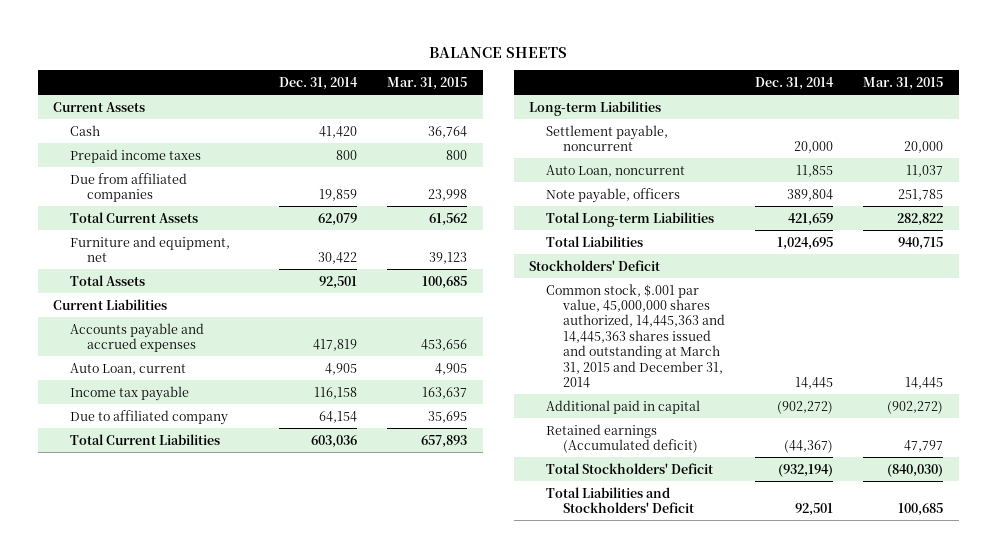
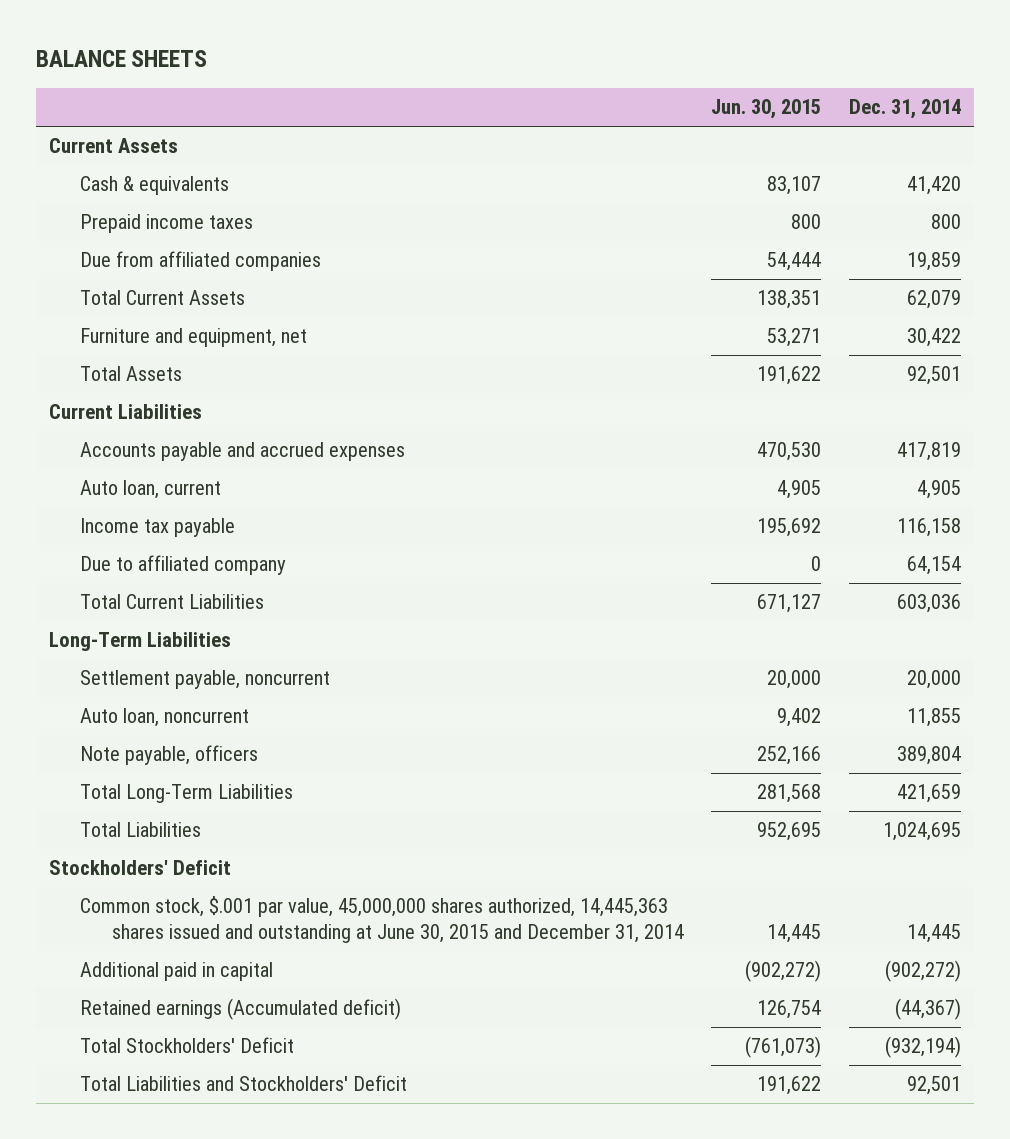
[387,77,468,91] Mar. 31, 2015 -> none
none -> [711,99,822,120] Jun. 30, 2015
[70,124,101,136] Cash -> [80,176,230,196] Cash & equivalents
[70,362,187,375] Auto Loan, current -> [80,480,222,500] Auto loan, current
[529,100,662,116] Long-term Liabilities -> [49,632,232,652] Long-Term Liabilities
[546,164,686,177] Auto Loan, noncurrent -> [80,708,250,728] Auto loan, noncurrent
[546,211,715,227] Total Long-term Liabilities -> [80,784,294,804] Total Long-Term Liabilities
[546,283,725,389] Common stock, $.001 par value, 45,000,000 shares authorized, 14,445,363 and 14,445,363 shares issued and outstanding at March 31, 2015 and December 31, 2014 -> [80,896,684,943] Common stock, $.001 par value, 45,000,000 shares authorized, 14,445,363 shares issued and outstanding at June 30, 2015 and December 31, 2014

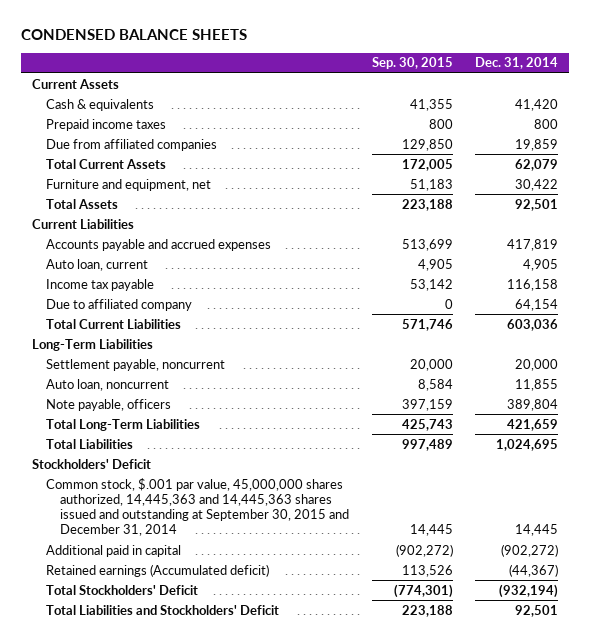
[35,50,207,68] BALANCE SHEETS -> [20,29,247,41] CONDENSED BALANCE SHEETS
[711,99,822,120] Jun. 30, 2015 -> none
none -> [371,57,453,70] Sep. 30, 2015
[80,896,684,943] Common stock, $.001 par value, 45,000,000 shares authorized, 14,445,363 shares issued and outstanding at June 30, 2015 and December 31, 2014 -> [46,477,350,537] Common stock, $.001 par value, 45,000,000 shares authorized, 14,445,363 and 14,445,363 shares issued and outstanding at September 30, 2015 and December 31, 2014

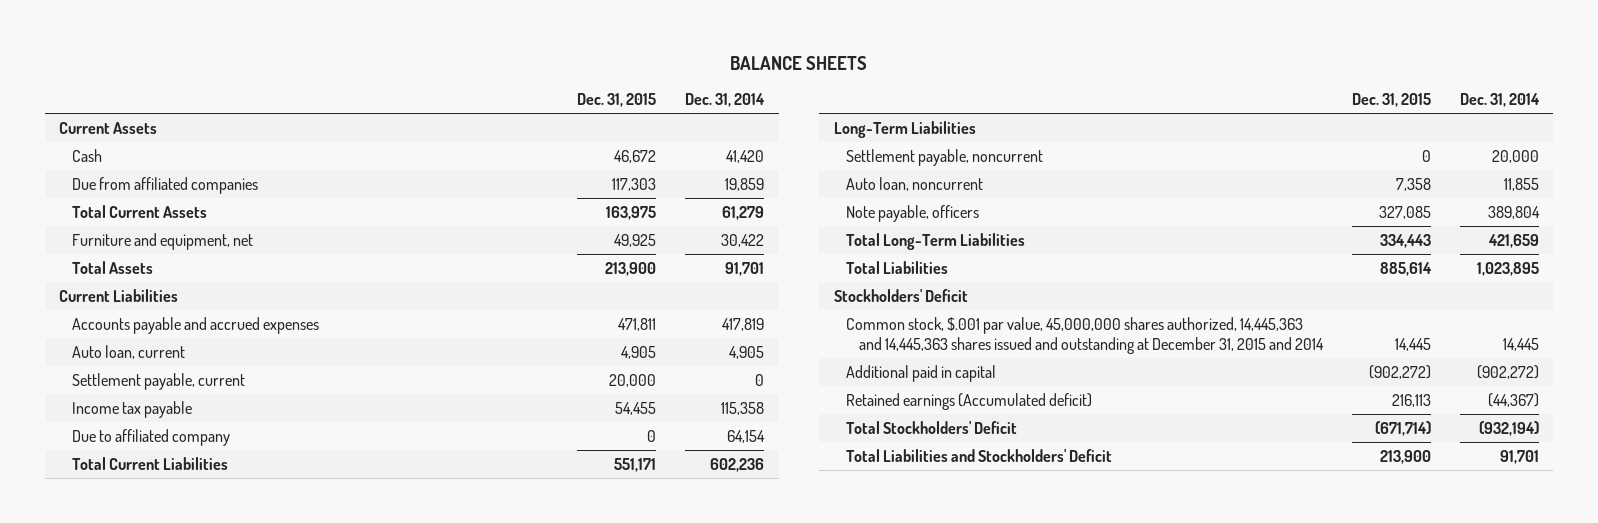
[20,29,247,41] CONDENSED BALANCE SHEETS -> [730,55,868,70] BALANCE SHEETS
[371,57,453,70] Sep. 30, 2015 -> none
none -> [577,93,657,108] Dec. 31, 2015
[46,118,167,131] Prepaid income taxes -> none
[46,98,155,111] Cash & equivalents -> [71,148,102,162] Cash
[515,158,559,171] 62,079 -> [722,205,765,220] 61,279
[515,198,559,211] 92,501 -> [725,261,765,276] 91,701
none -> [71,372,245,390] Settlement payable, current
[507,278,559,291] 116,158 -> [721,401,765,415] 115,358
[507,318,559,331] 603,036 -> [710,457,765,472] 602,236
[496,438,559,451] 1,024,695 -> [1476,261,1539,276] 1,023,895
[46,477,350,537] Common stock, $.001 par value, 45,000,000 shares authorized, 14,445,363 and 14,445,363 shares issued and outstanding at September 30, 2015 and December 31, 2014 -> [846,316,1324,355] Common stock, $.001 par value, 45,000,000 shares authorized, 14,445,363 and 14,445,363 shares issued and outstanding at December 31, 2015 and 2014
[515,604,559,617] 92,501 -> [1499,449,1539,464] 91,701

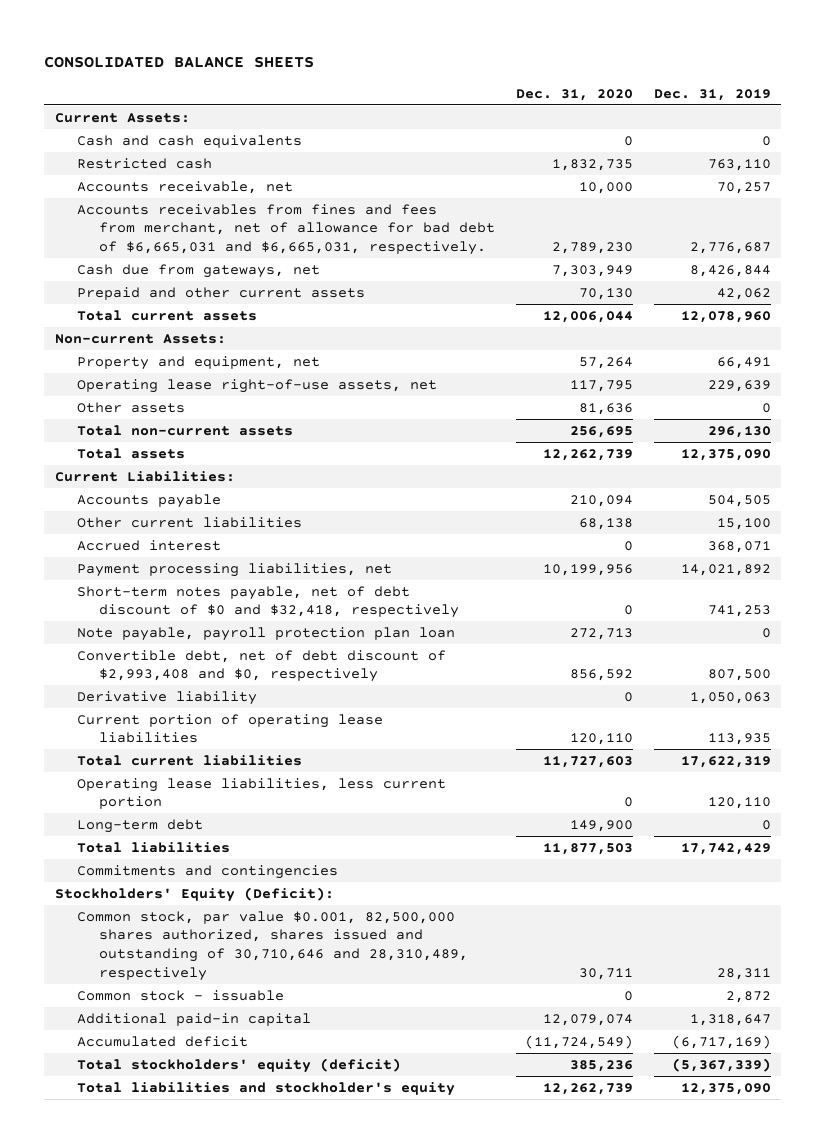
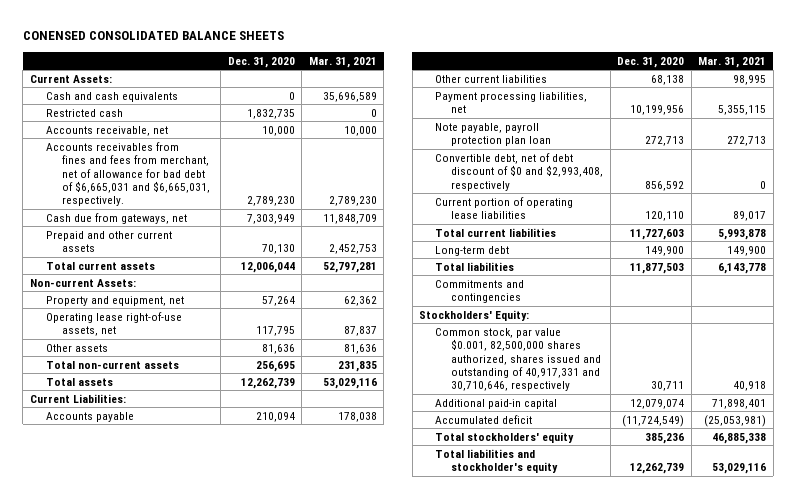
[44,56,315,69] CONSOLIDATED BALANCE SHEETS -> [22,31,284,41] CONENSED CONSOLIDATED BALANCE SHEETS
[653,88,771,101] Dec. 31, 2019 -> none
none -> [308,56,377,68] Mar. 31, 2021
[76,539,221,551] Accrued interest -> none
[76,585,459,619] Short-term notes payable, net of debt discount of $0 and $32,418, respectively -> none
[76,690,257,705] Derivative liability -> none
[76,649,446,683] Convertible debt, net of debt discount of $2,993,408 and $0, respectively -> [435,152,604,191] Convertible debt, net of debt discount of $0 and $2,993,408, respectively
[76,777,446,810] Operating lease liabilities, less current portion -> none
[76,989,284,1001] Common stock - issuable -> none
[54,886,334,902] Stockholders' Equity (Deficit): -> [419,309,530,321] Stockholders' Equity:
[76,910,468,981] Common stock, par value $0.001, 82,500,000 shares authorized, shares issued and outstanding of 30,710,646 and 28,310,489, respectively -> [435,327,602,392] Common stock, par value $0.001, 82,500,000 shares authorized, shares issued and outstanding of 40,917,331 and 30,710,646, respectively
[76,1057,401,1073] Total stockholders' equity (deficit) -> [435,431,575,443] Total stockholders' equity

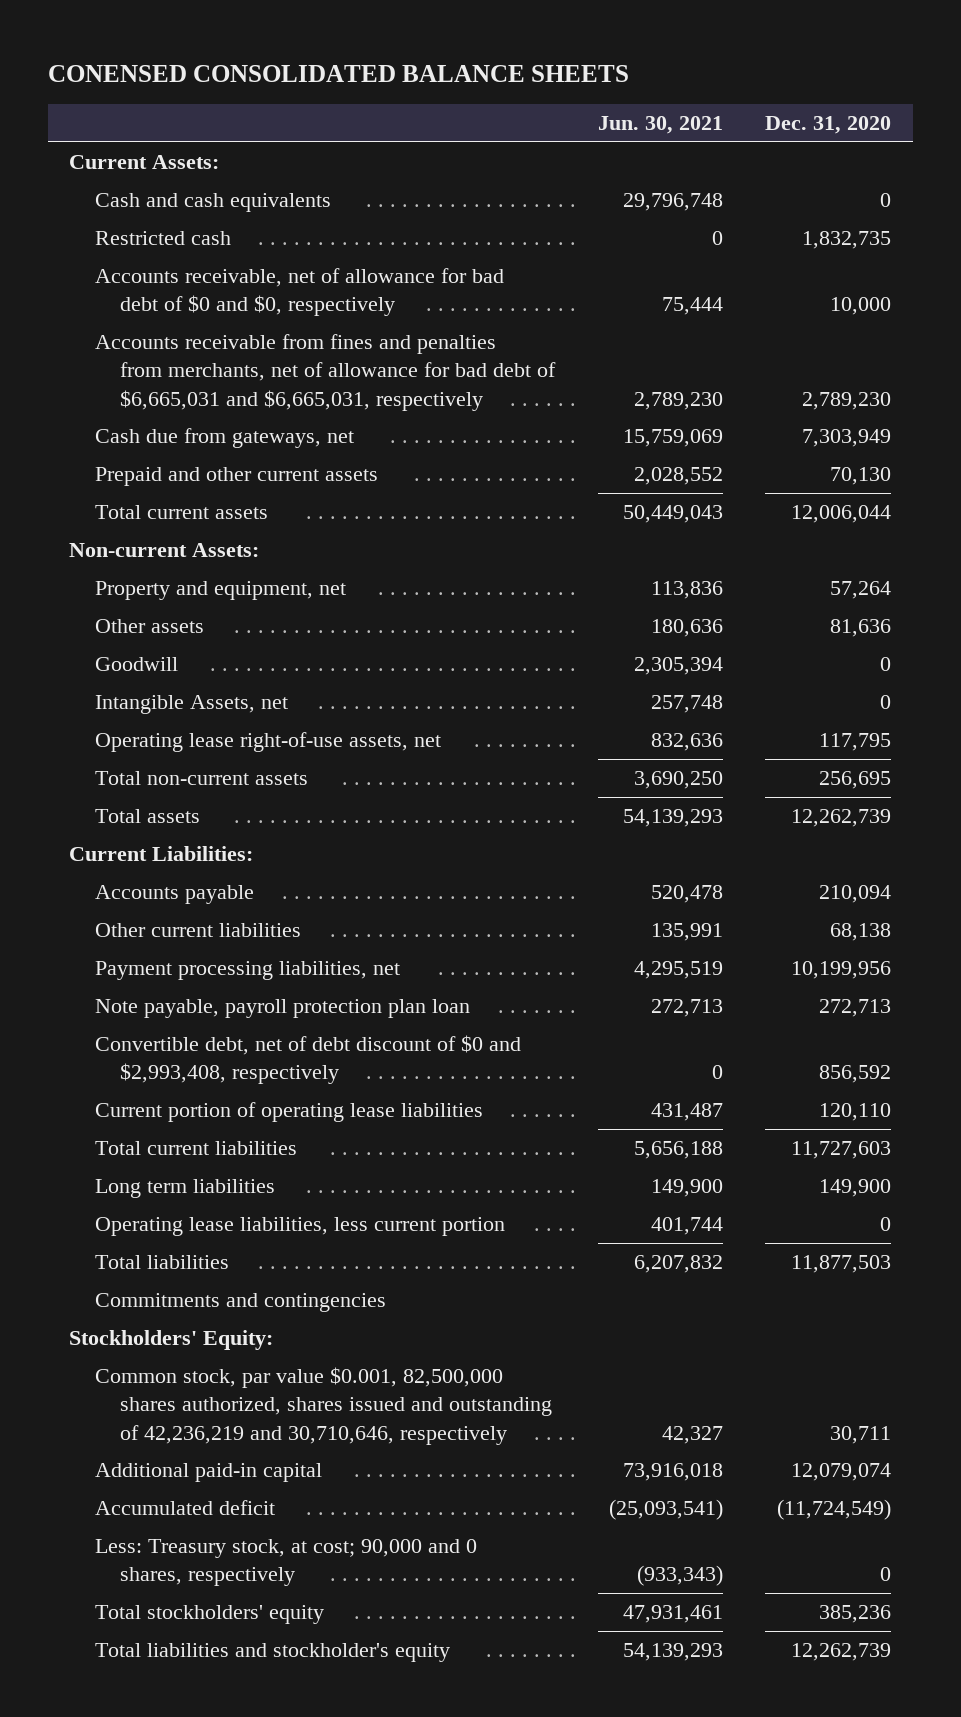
[308,56,377,68] Mar. 31, 2021 -> none
none -> [597,116,723,135] Jun. 30, 2021
[45,125,168,136] Accounts receivable, net -> [94,268,504,317] Accounts receivable, net of allowance for bad debt of $0 and $0, respectively
[45,141,210,207] Accounts receivables from fines and fees from merchant, net of allowance for bad debt of $6,665,031 and $6,665,031, respectively. -> [94,334,556,411] Accounts receivable from fines and penalties from merchants, net of allowance for bad debt of $6,665,031 and $6,665,031, respectively
none -> [94,657,178,672] Goodwill
none -> [94,695,288,715] Intangible Assets, net
[45,311,182,337] Operating lease right-of-use assets, net -> [94,732,441,753] Operating lease right-of-use assets, net
[435,245,510,256] Long-term debt -> [94,1179,275,1199] Long term liabilities
none -> [94,1217,505,1237] Operating lease liabilities, less current portion
[435,327,602,392] Common stock, par value $0.001, 82,500,000 shares authorized, shares issued and outstanding of 40,917,331 and 30,710,646, respectively -> [94,1367,552,1445] Common stock, par value $0.001, 82,500,000 shares authorized, shares issued and outstanding of 42,236,219 and 30,710,646, respectively
none -> [94,1539,477,1587] Less: Treasury stock, at cost; 90,000 and 0 shares, respectively

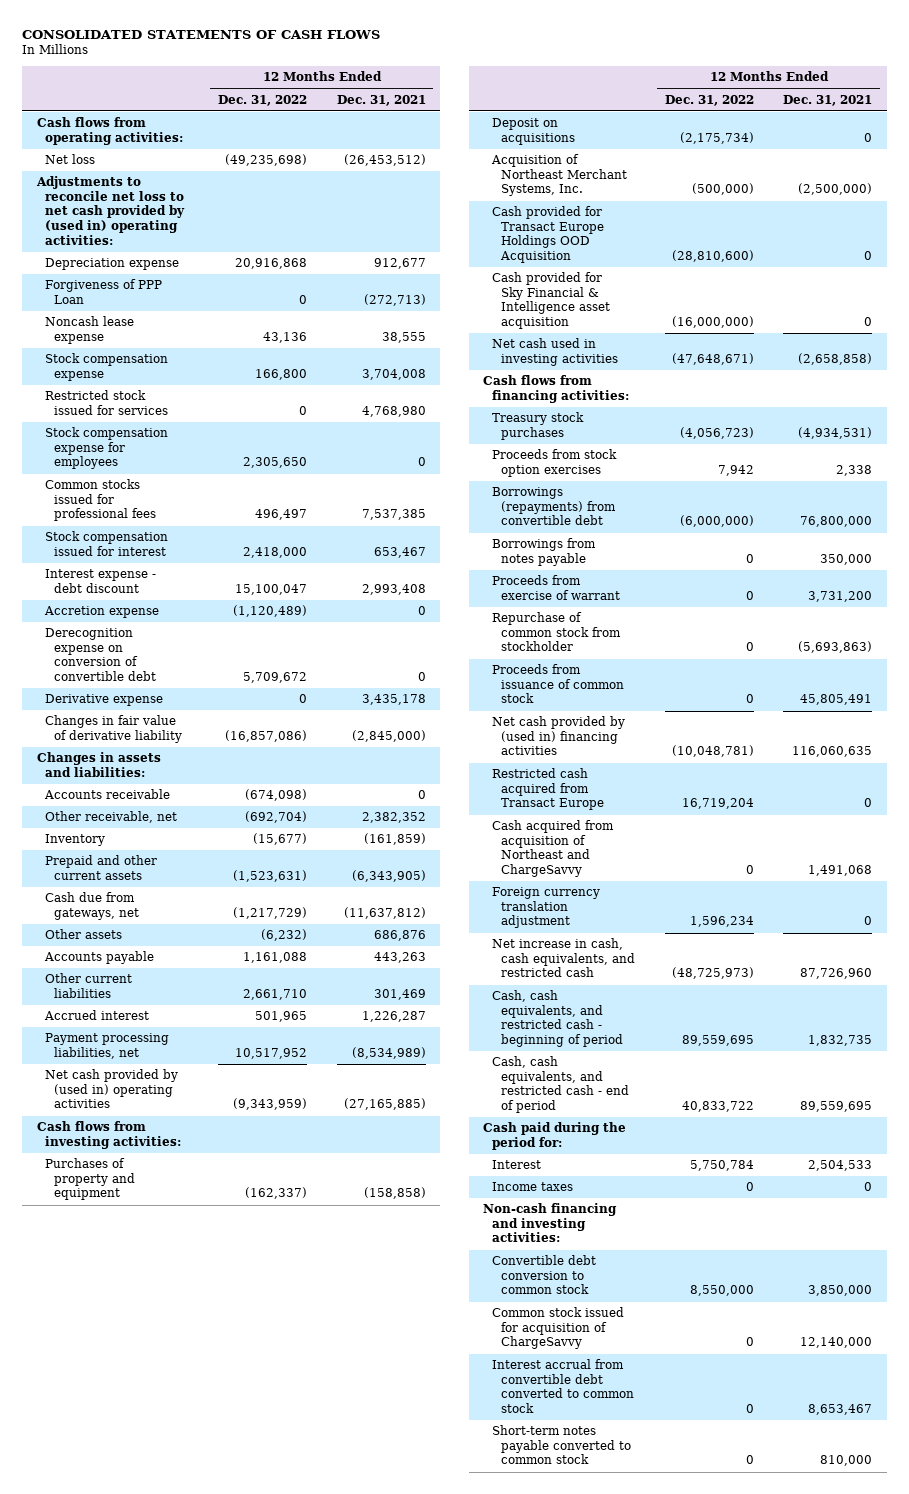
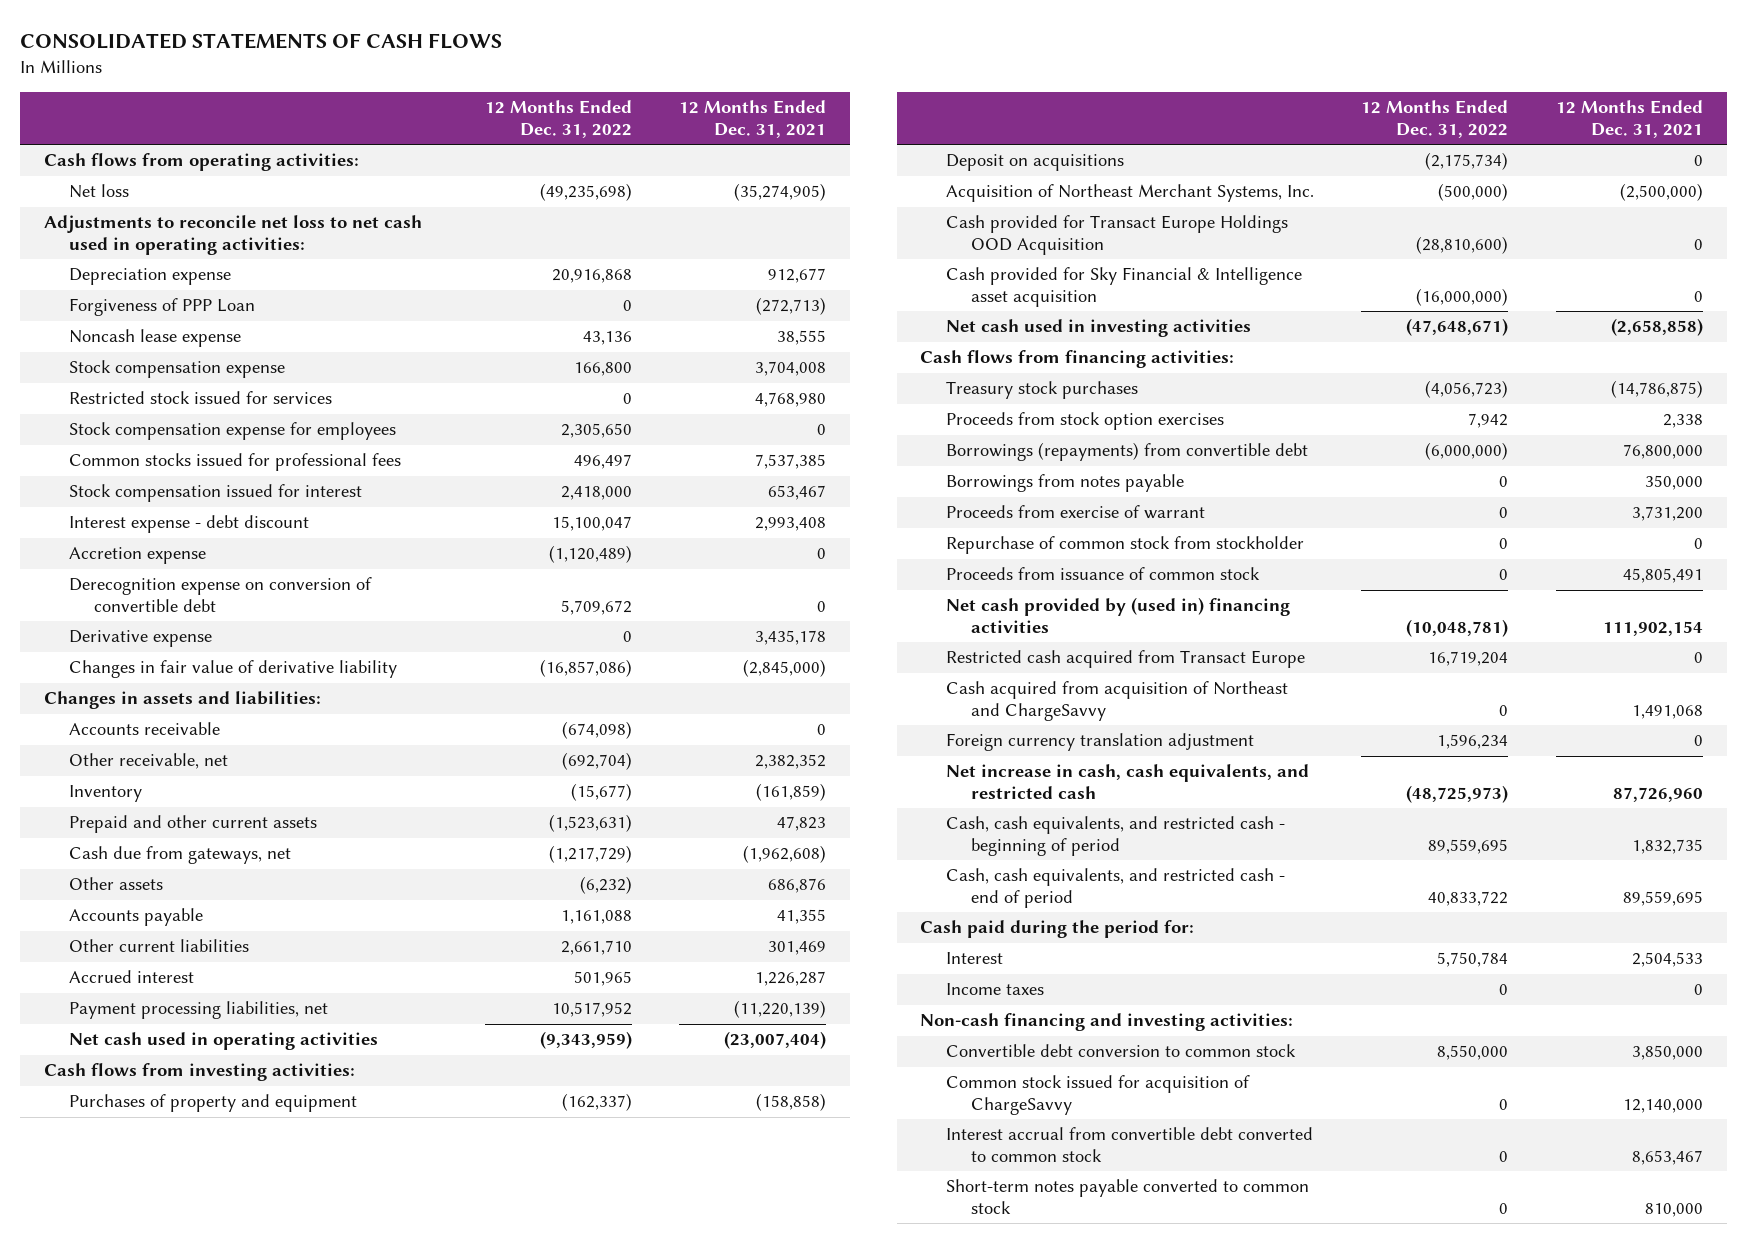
[343,154,426,167] (26,453,512) -> [734,183,827,202] (35,274,905)
[35,176,186,245] Adjustments to reconcile net loss to net cash provided by (used in) operating activities: -> [43,215,422,256] Adjustments to reconcile net loss to net cash used in operating activities:
[351,869,426,882] (6,343,905) -> [777,816,827,832] 47,823
[343,906,426,919] (11,637,812) -> [743,845,827,864] (1,962,608)
[373,952,426,964] 443,263 -> [777,909,827,925] 41,355
[351,1046,426,1059] (8,534,989) -> [734,1000,827,1019] (11,220,139)
[45,1069,179,1109] Net cash provided by (used in) operating activities -> [68,1032,378,1051] Net cash used in operating activities
[343,1098,426,1111] (27,165,885) -> [724,1031,827,1050] (23,007,404)
[798,426,873,439] (4,934,531) -> [1611,380,1704,399] (14,786,875)
[798,641,873,654] (5,693,863) -> [1694,538,1704,550] 0
[792,746,873,758] 116,060,635 -> [1603,621,1704,637] 111,902,154

